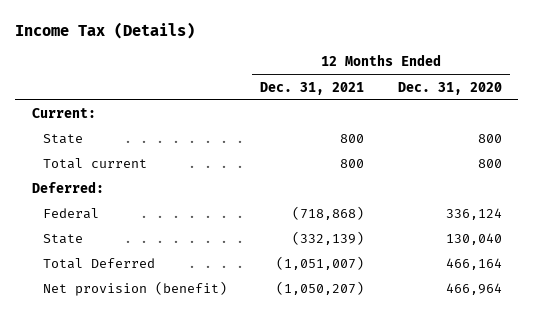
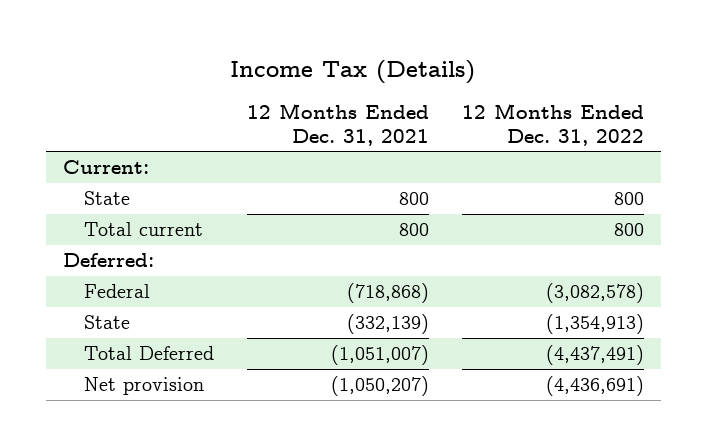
[397,81,502,95] Dec. 31, 2020 -> none
none -> [462,103,645,146] 12 Months Ended Dec. 31, 2022
[42,281,227,297] Net provision (benefit) -> [84,377,205,396] Net provision

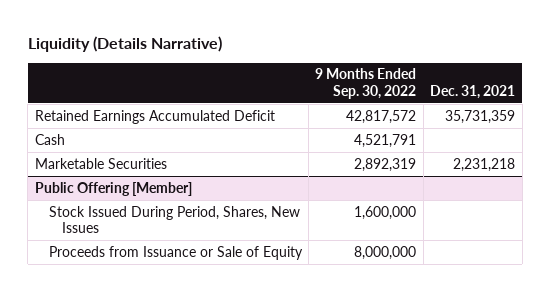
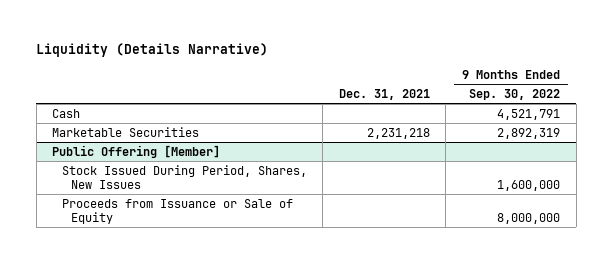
[34,109,275,124] Retained Earnings Accumulated Deficit -> none

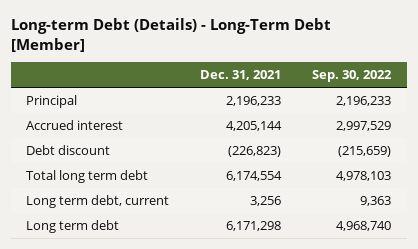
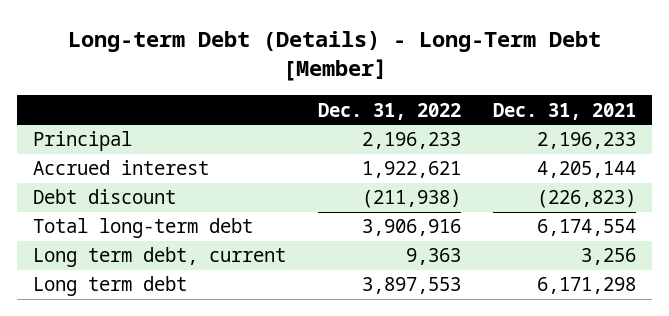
[312,70,393,83] Sep. 30, 2022 -> none
none -> [318,102,462,120] Dec. 31, 2022
[26,169,149,183] Total long term debt -> [33,218,254,239] Total long-term debt

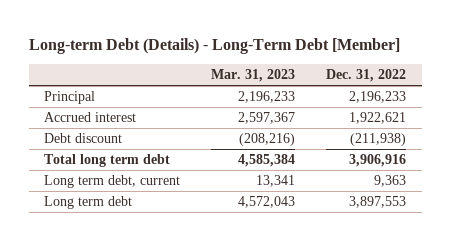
[493,102,637,120] Dec. 31, 2021 -> none
none -> [211,69,296,83] Mar. 31, 2023
[33,218,254,239] Total long-term debt -> [44,154,171,168] Total long term debt

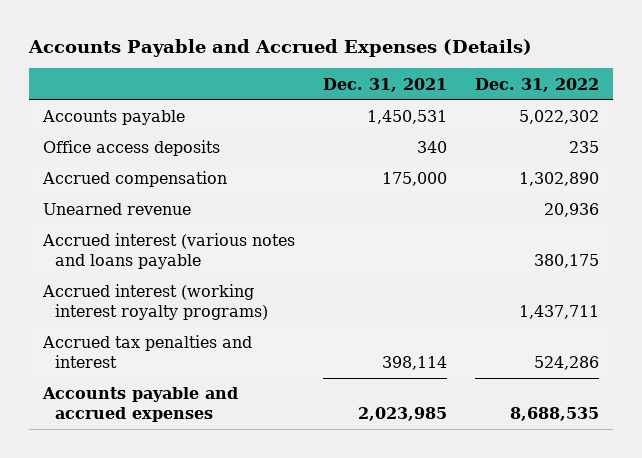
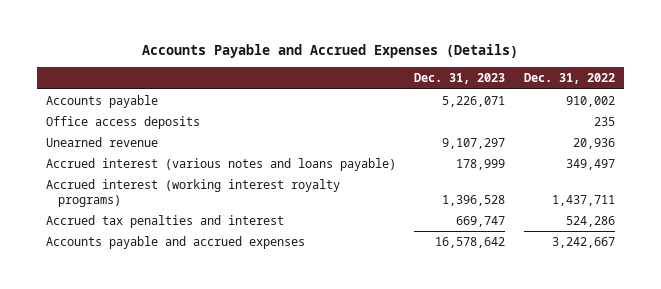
[322,77,447,92] Dec. 31, 2021 -> none
none -> [414,73,506,85] Dec. 31, 2023
[518,110,599,125] 5,022,302 -> [565,95,615,107] 910,002
[41,171,227,188] Accrued compensation -> none
[41,233,295,270] Accrued interest (various notes and loans payable -> [46,157,397,171] Accrued interest (various notes and loans payable)
[533,254,599,269] 380,175 -> [565,158,615,170] 349,497
[509,407,599,422] 8,688,535 -> [551,236,615,248] 3,242,667

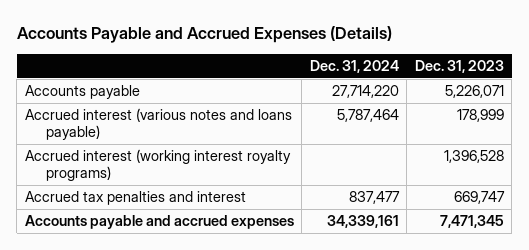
[523,73,615,85] Dec. 31, 2022 -> none
none -> [309,59,399,73] Dec. 31, 2024
[46,115,201,129] Office access deposits -> none
[46,136,159,147] Unearned revenue -> none
[435,236,506,248] 16,578,642 -> [439,215,504,229] 7,471,345

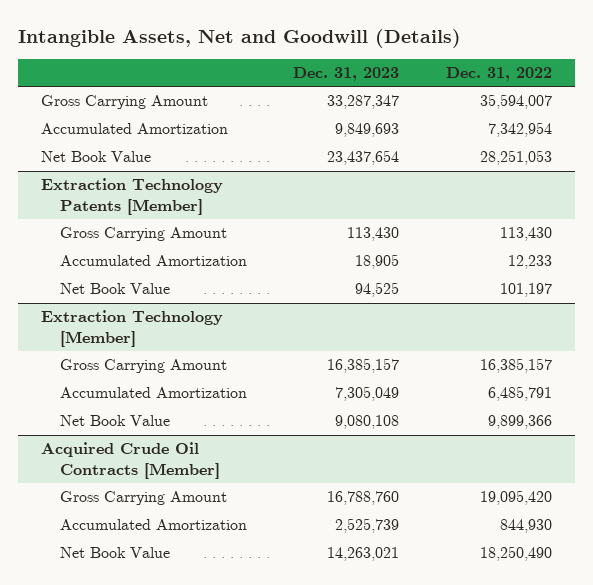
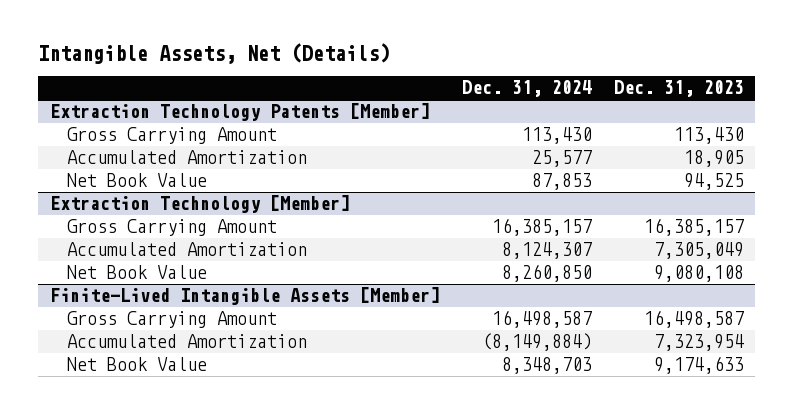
[17,28,461,48] Intangible Assets, Net and Goodwill (Details) -> [38,43,391,65] Intangible Assets, Net (Details)
[445,67,552,82] Dec. 31, 2022 -> none
none -> [461,80,592,98] Dec. 31, 2024
[40,95,208,110] Gross Carrying Amount -> none
[40,123,228,135] Accumulated Amortization -> none
[40,151,151,163] Net Book Value -> none
[40,442,220,480] Acquired Crude Oil Contracts [Member] -> none
none -> [49,287,440,306] Finite-Lived Intangible Assets [Member]
[327,491,400,506] 16,788,760 -> [643,310,744,329] 16,498,587
[335,518,400,534] 2,525,739 -> [653,334,744,352] 7,323,954
[327,547,400,562] 14,263,021 -> [653,356,744,375] 9,174,633

